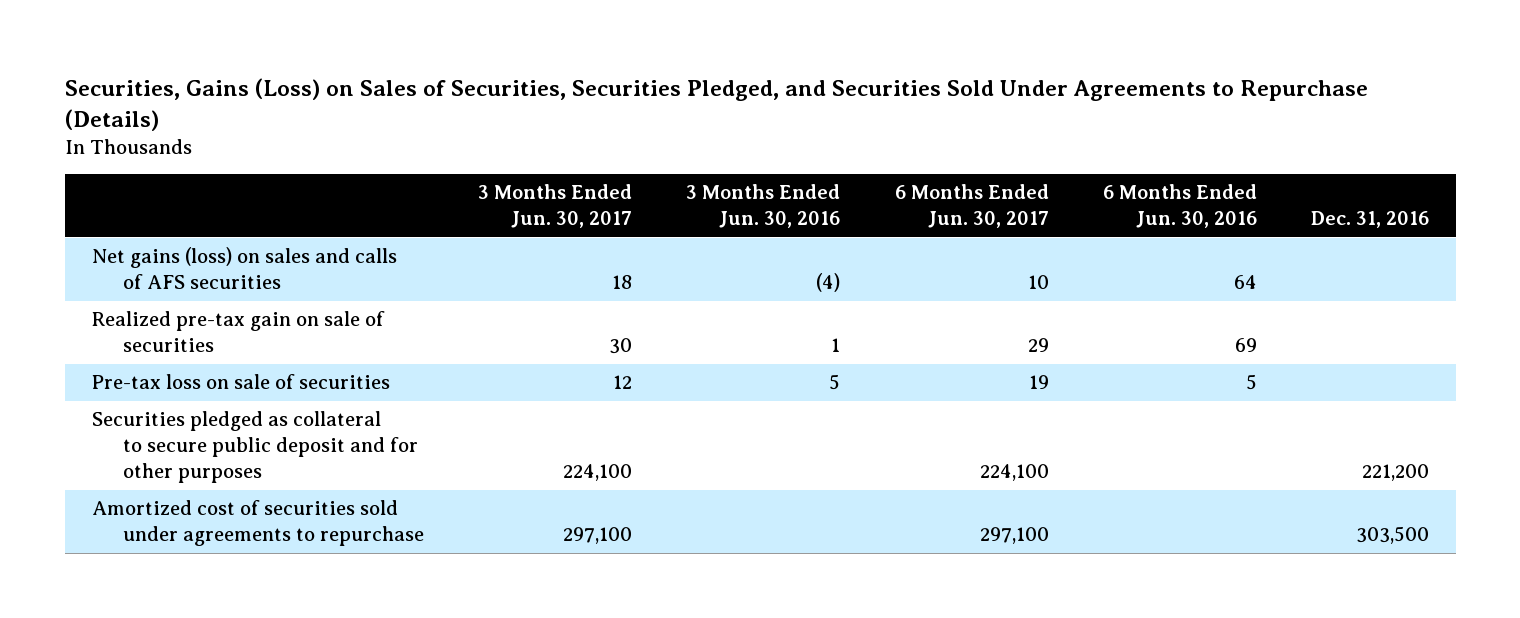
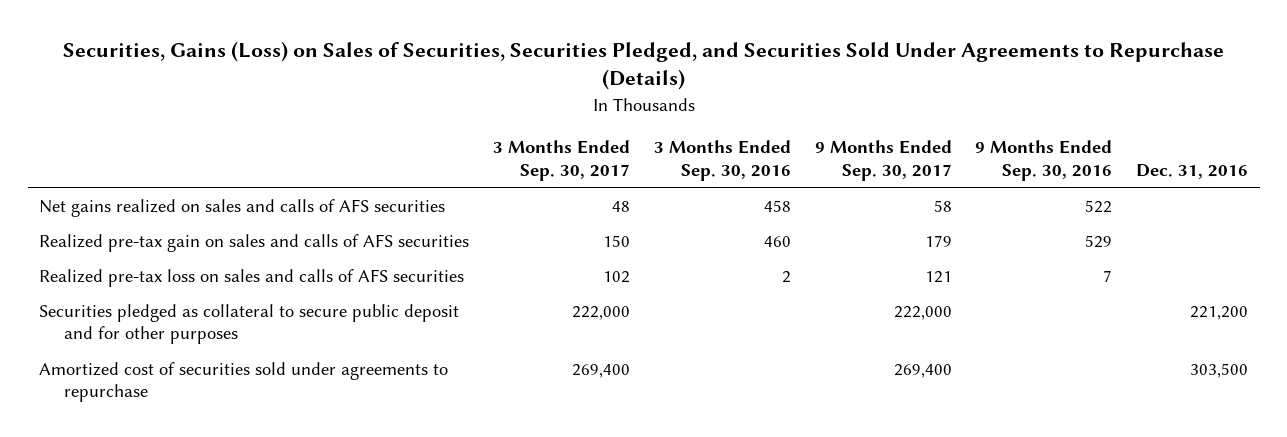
[478,184,633,229] 3 Months Ended Jun. 30, 2017 -> none
[686,184,841,229] 3 Months Ended Jun. 30, 2016 -> none
[894,184,1049,229] 6 Months Ended Jun. 30, 2017 -> none
[1102,184,1257,229] 6 Months Ended Jun. 30, 2016 -> none
none -> [493,139,631,181] 3 Months Ended Sep. 30, 2017
none -> [653,139,791,181] 3 Months Ended Sep. 30, 2016
none -> [814,139,952,181] 9 Months Ended Sep. 30, 2017
none -> [975,139,1113,181] 9 Months Ended Sep. 30, 2016
[91,247,397,290] Net gains (loss) on sales and calls of AFS securities -> [39,198,446,217] Net gains realized on sales and calls of AFS securities
[91,311,385,353] Realized pre-tax gain on sale of securities -> [39,233,470,252] Realized pre-tax gain on sales and calls of AFS securities
[91,374,390,390] Pre-tax loss on sale of securities -> [39,268,465,287] Realized pre-tax loss on sales and calls of AFS securities

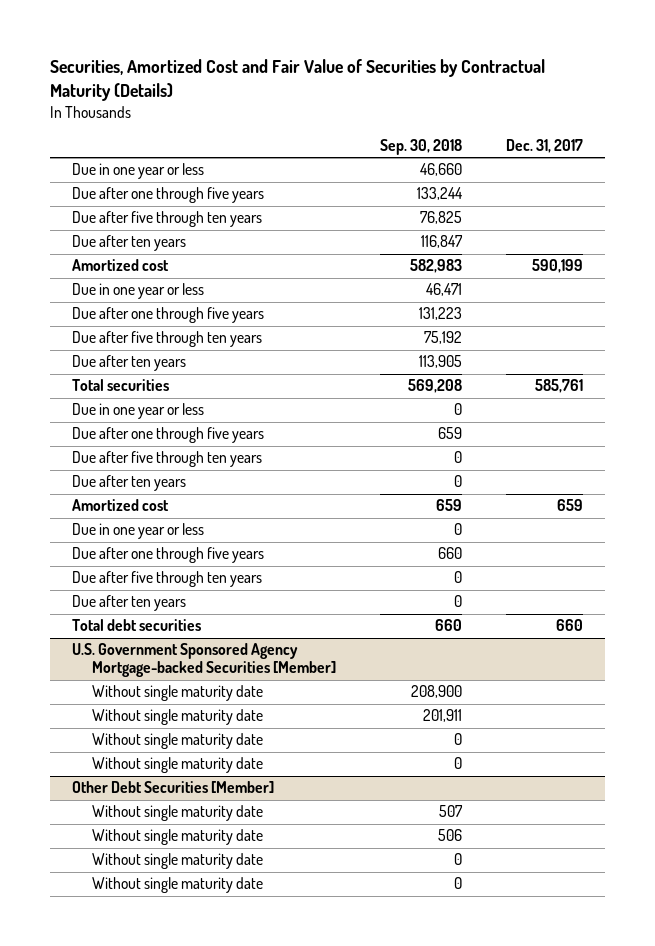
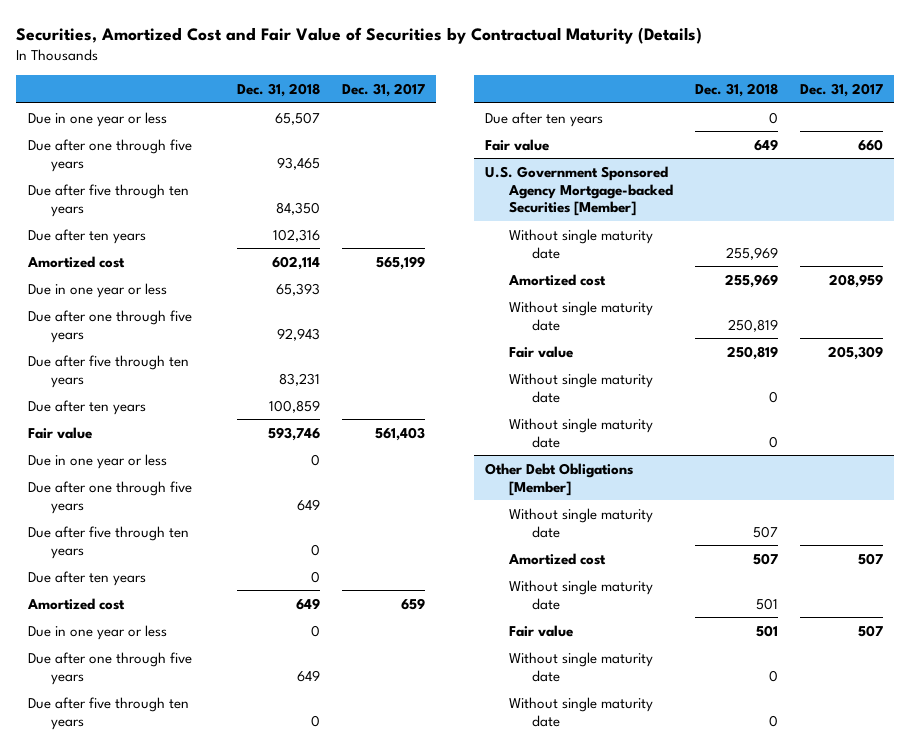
[379,138,462,155] Sep. 30, 2018 -> none
none -> [237,82,321,97] Dec. 31, 2018
[532,259,584,274] 590,199 -> [376,255,426,270] 565,199
[71,379,169,392] Total securities -> none
none -> [27,426,92,439] Fair value
[71,619,201,632] Total debt securities -> [485,138,550,151] Fair value
none -> [507,273,606,286] Amortized cost
none -> [508,345,573,358] Fair value
[71,781,274,794] Other Debt Securities [Member] -> [485,462,634,496] Other Debt Obligations [Member]
none -> [507,552,606,565] Amortized cost
none -> [508,624,573,637] Fair value

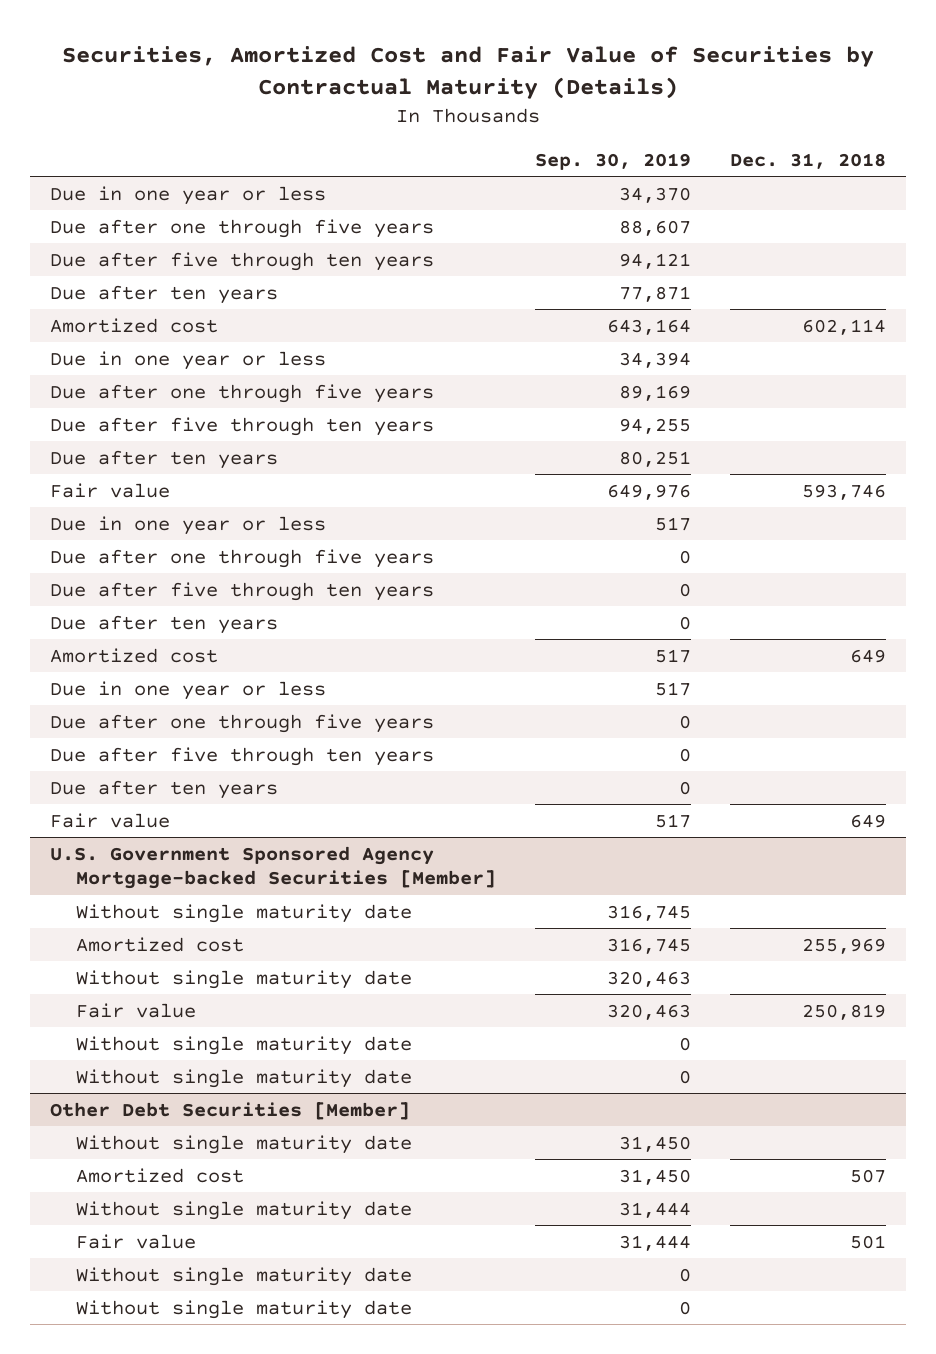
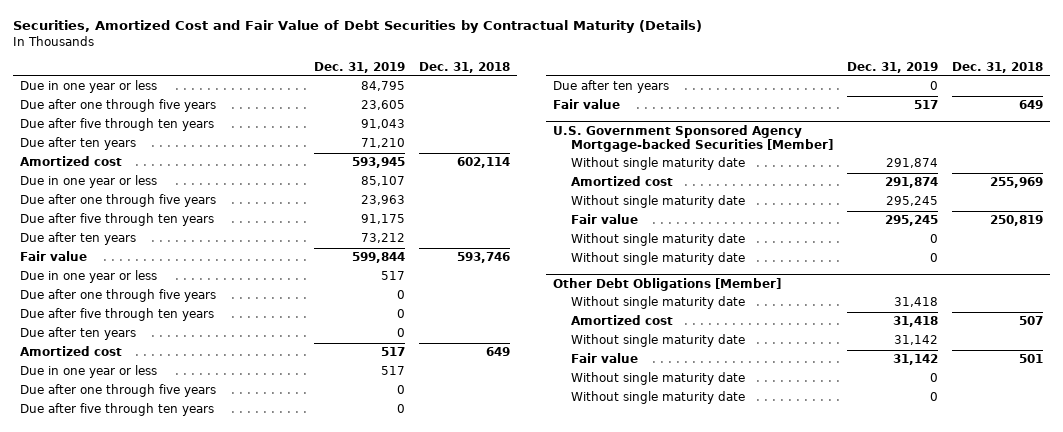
[61,46,874,100] Securities, Amortized Cost and Fair Value of Securities by Contractual Maturity (Details) -> [12,20,702,34] Securities, Amortized Cost and Fair Value of Debt Securities by Contractual Maturity (Details)
[534,152,691,170] Sep. 30, 2019 -> none
none -> [313,61,405,73] Dec. 31, 2019
[49,1101,410,1120] Other Debt Securities [Member] -> [552,278,781,292] Other Debt Obligations [Member]

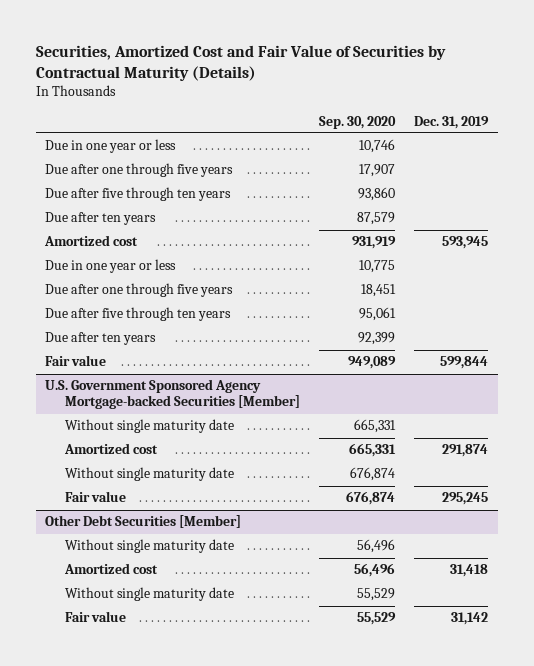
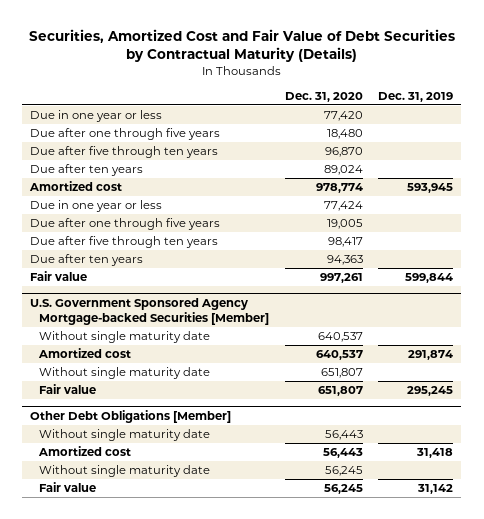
[35,44,446,81] Securities, Amortized Cost and Fair Value of Securities by Contractual Maturity (Details) -> [28,28,455,62] Securities, Amortized Cost and Fair Value of Debt Securities by Contractual Maturity (Details)
[319,115,397,129] Sep. 30, 2020 -> none
none -> [284,91,363,102] Dec. 31, 2020
[45,515,242,529] Other Debt Securities [Member] -> [30,409,232,423] Other Debt Obligations [Member]

